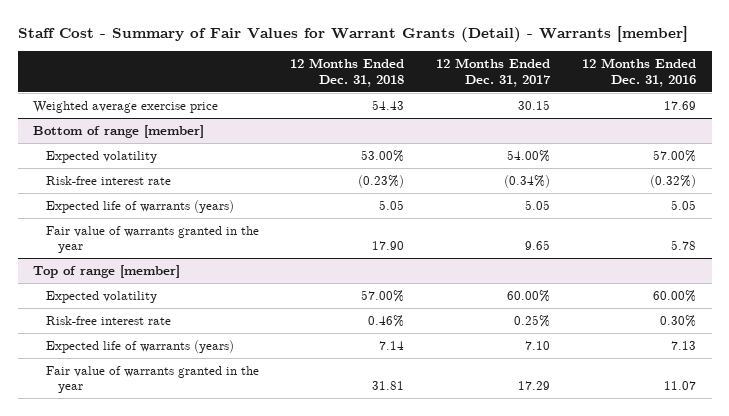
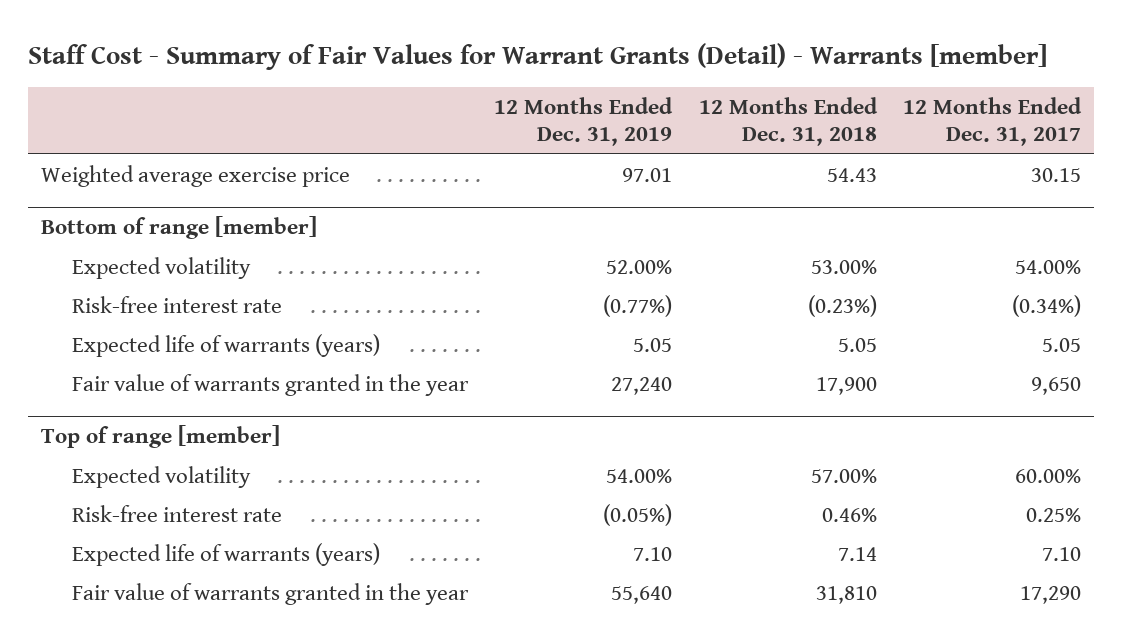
[581,58,696,87] 12 Months Ended Dec. 31, 2016 -> none
none -> [494,96,674,147] 12 Months Ended Dec. 31, 2019
[372,241,405,251] 17.90 -> [815,376,877,395] 17,900
[525,240,551,251] 9.65 -> [1030,376,1081,395] 9,650
[372,381,405,391] 31.81 -> [815,585,877,604] 31,810
[518,381,551,391] 17.29 -> [1019,585,1081,604] 17,290

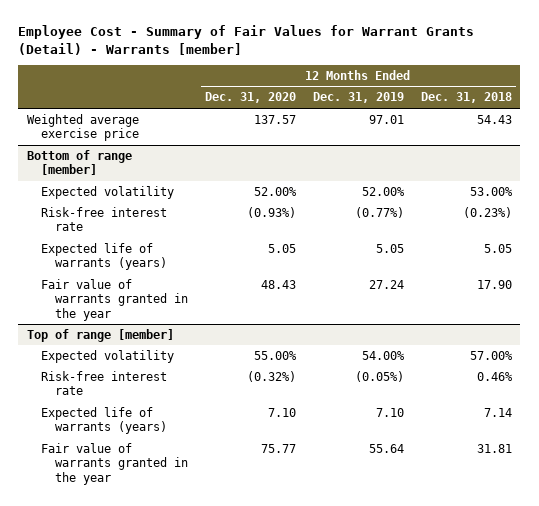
[28,43,1048,71] Staff Cost - Summary of Fair Values for Warrant Grants (Detail) - Warrants [member] -> [18,24,475,55] Employee Cost - Summary of Fair Values for Warrant Grants (Detail) - Warrants [member]
[902,96,1082,147] 12 Months Ended Dec. 31, 2017 -> none
none -> [205,92,297,104] Dec. 31, 2020
[611,376,673,395] 27,240 -> [368,279,404,289] 27.24
[815,376,877,395] 17,900 -> [476,279,512,289] 17.90
[611,585,673,604] 55,640 -> [368,443,404,453] 55.64
[815,585,877,604] 31,810 -> [476,443,512,453] 31.81

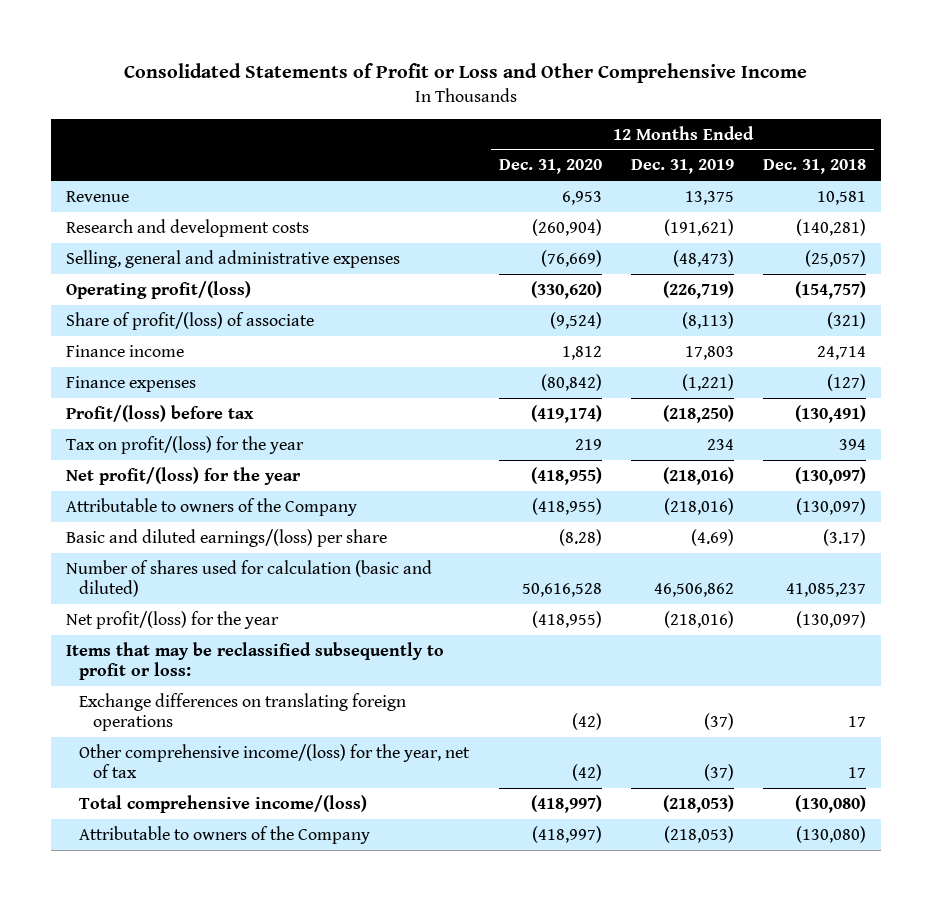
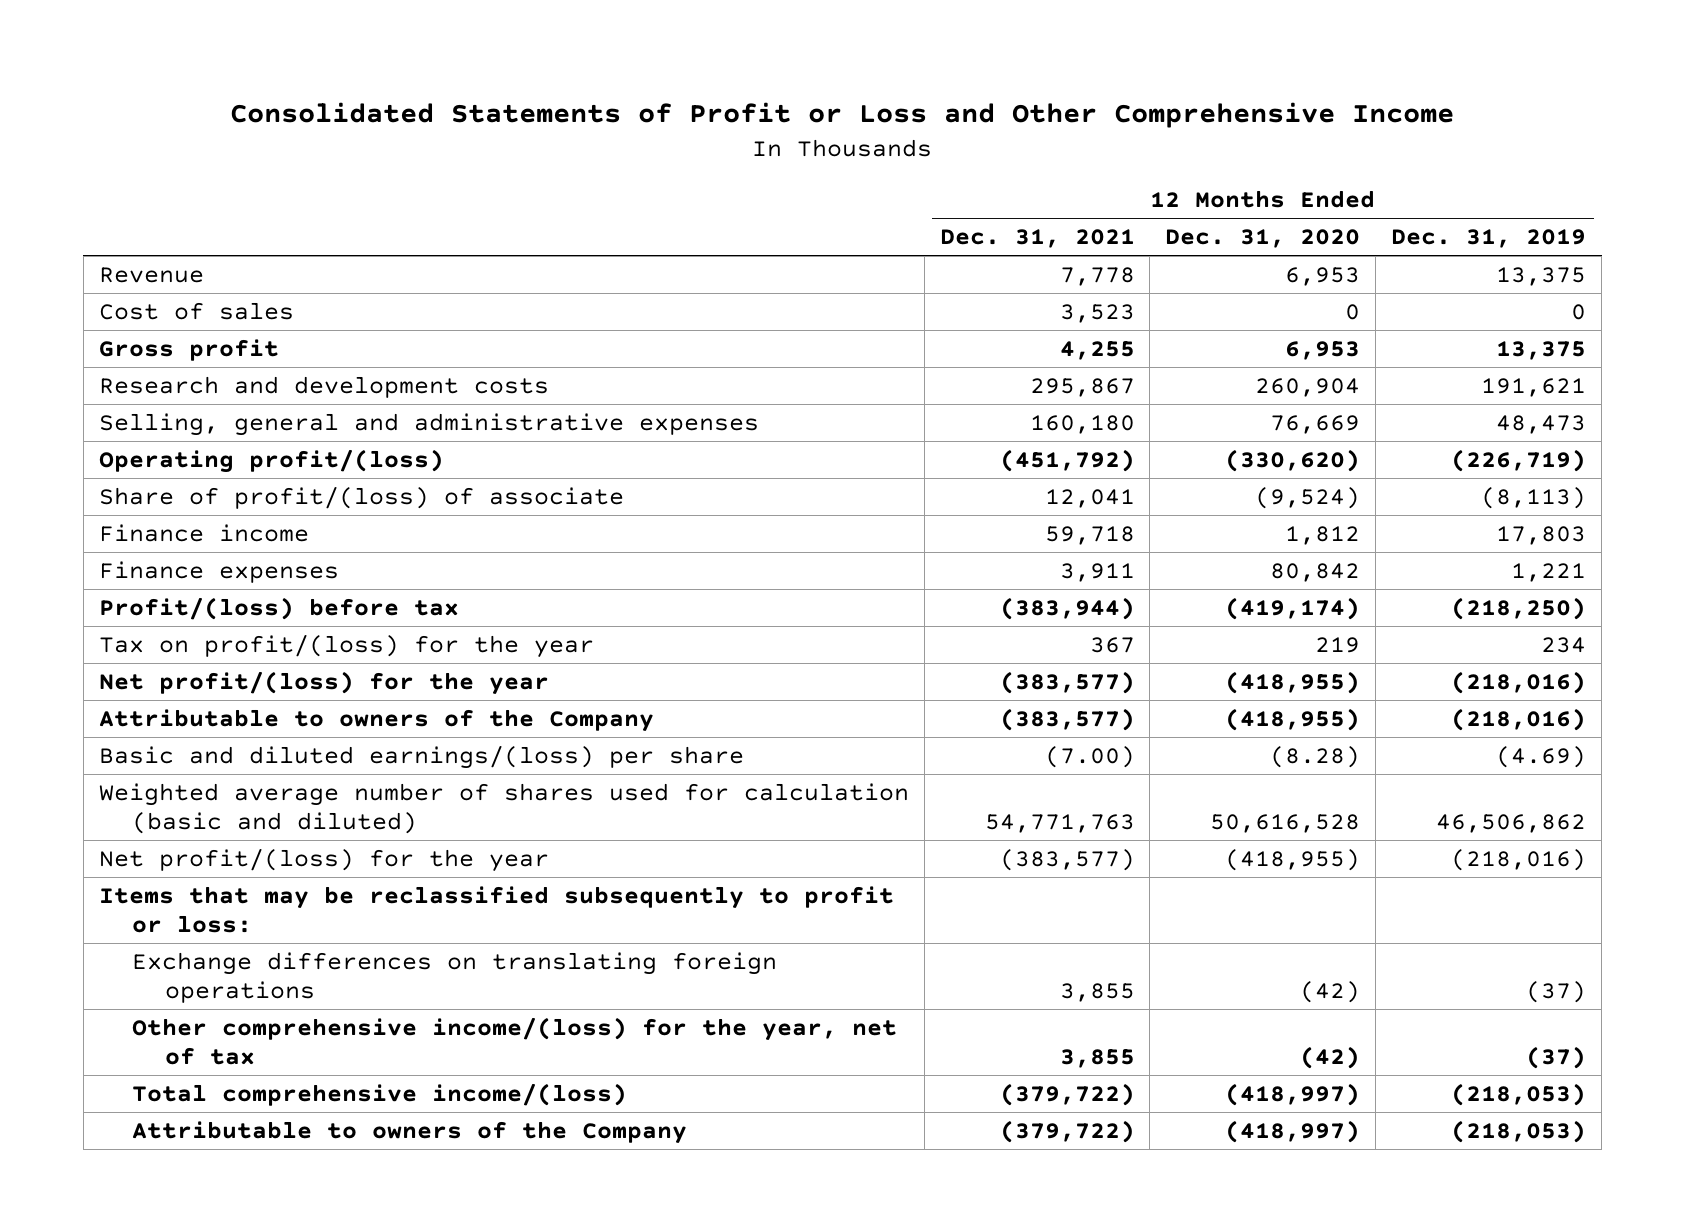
[763,159,867,175] Dec. 31, 2018 -> none
none -> [939,229,1135,249] Dec. 31, 2021
none -> [98,301,294,320] Cost of sales
none -> [98,338,279,361] Gross profit
[531,218,602,236] (260,904) -> [1255,377,1361,397] 260,904
[664,218,735,236] (191,621) -> [1481,377,1587,397] 191,621
[540,249,602,267] (76,669) -> [1270,414,1361,434] 76,669
[673,249,735,267] (48,473) -> [1496,414,1587,434] 48,473
[540,373,602,391] (80,842) -> [1270,562,1361,582] 80,842
[682,373,735,391] (1,221) -> [1511,562,1587,582] 1,221
[65,559,432,598] Number of shares used for calculation (basic and diluted) -> [98,782,909,835] Weighted average number of shares used for calculation (basic and diluted)

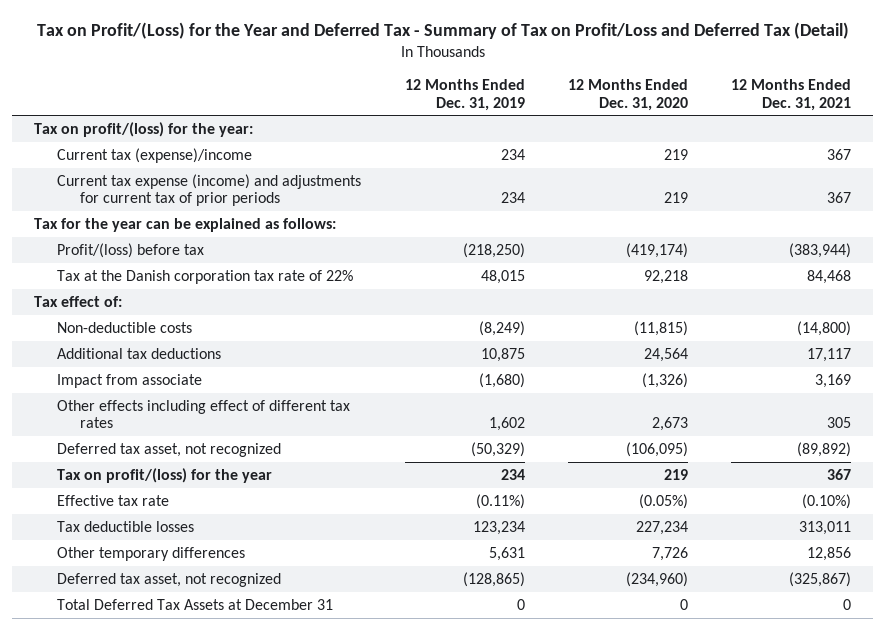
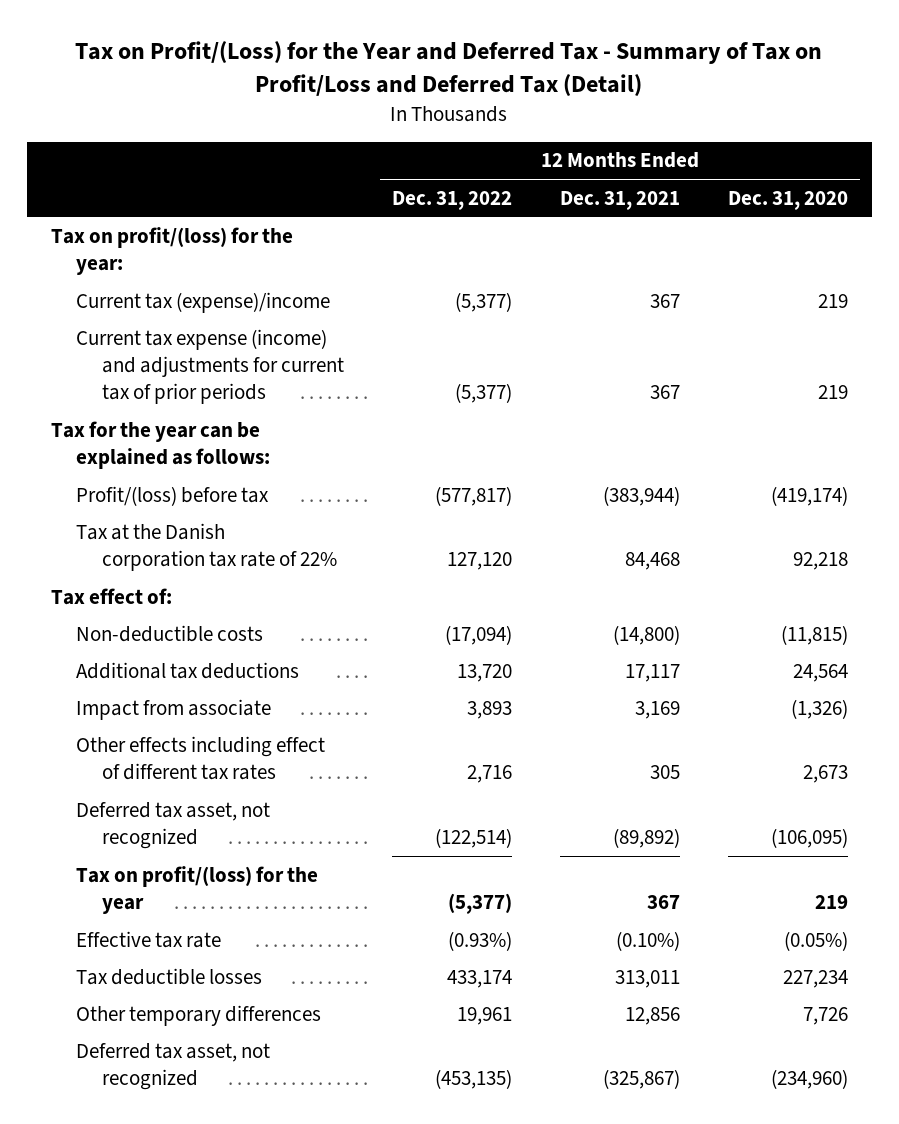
[404,78,525,111] 12 Months Ended Dec. 31, 2019 -> none
none -> [391,190,512,210] Dec. 31, 2022
[57,598,334,610] Total Deferred Tax Assets at December 31 -> none

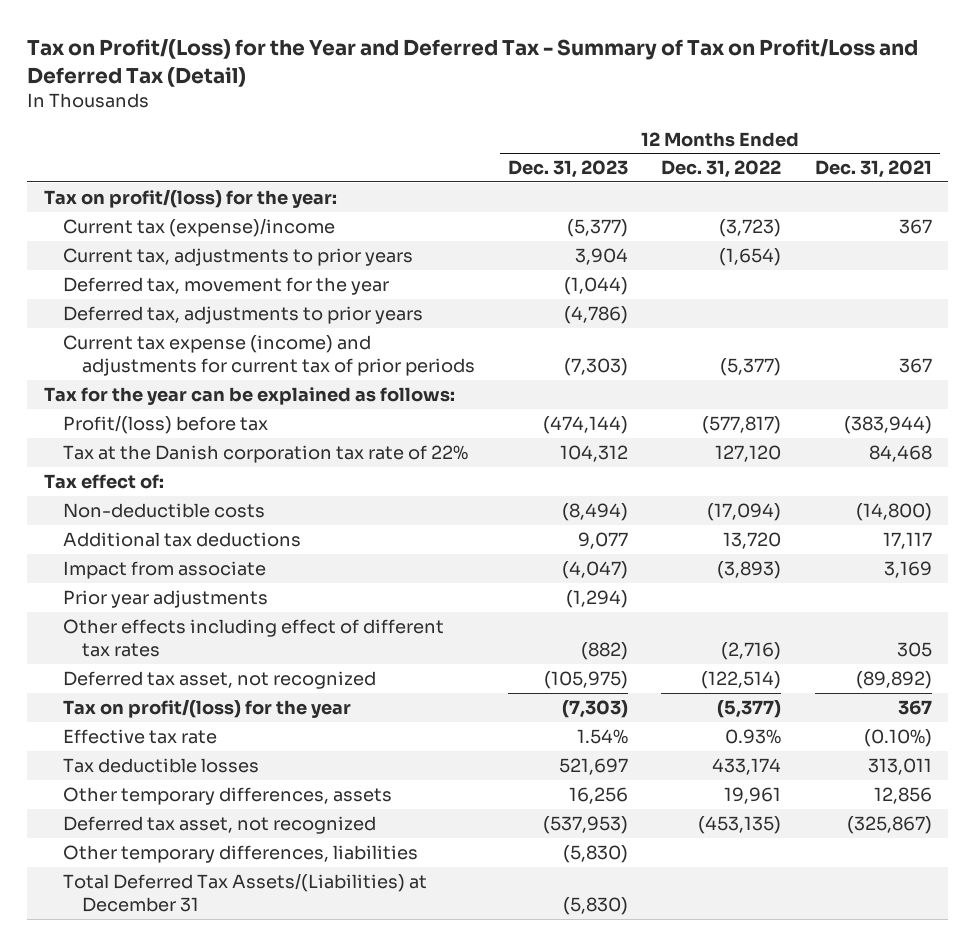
[727,190,848,210] Dec. 31, 2020 -> none
none -> [508,160,629,179] Dec. 31, 2023
[454,291,512,312] (5,377) -> [719,218,782,237] (3,723)
none -> [62,247,413,266] Current tax, adjustments to prior years
none -> [62,276,389,295] Deferred tax, movement for the year
none -> [62,305,423,324] Deferred tax, adjustments to prior years
[466,700,512,719] 3,893 -> [717,560,782,579] (3,893)
none -> [62,589,268,608] Prior year adjustments
[466,764,512,783] 2,716 -> [721,641,782,660] (2,716)
[447,930,512,951] (0.93%) -> [725,728,782,744] 0.93%
[76,1004,322,1026] Other temporary differences -> [62,786,392,805] Other temporary differences, assets
none -> [62,844,418,863] Other temporary differences, liabilities
none -> [62,872,427,912] Total Deferred Tax Assets/(Liabilities) at December 31

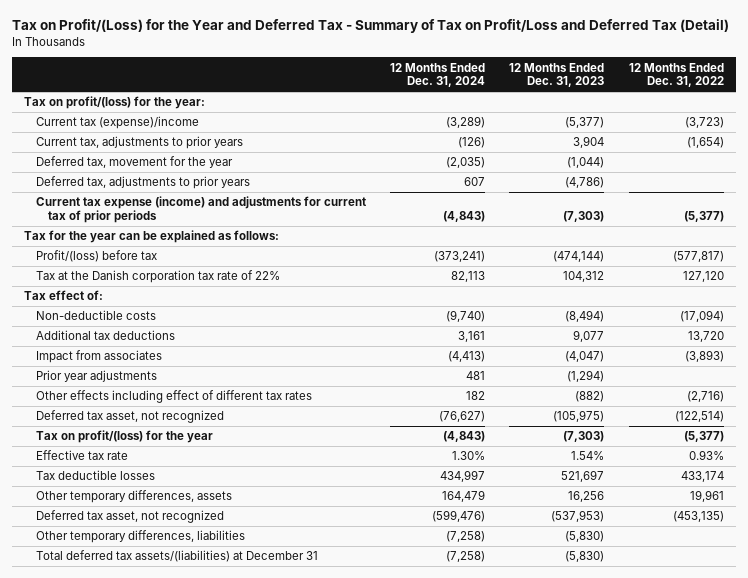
[814,160,932,179] Dec. 31, 2021 -> none
none -> [390,62,486,88] 12 Months Ended Dec. 31, 2024
[62,560,266,579] Impact from associate -> [36,350,163,364] Impact from associates
[62,872,427,912] Total Deferred Tax Assets/(Liabilities) at December 31 -> [36,550,319,563] Total deferred tax assets/(liabilities) at December 31

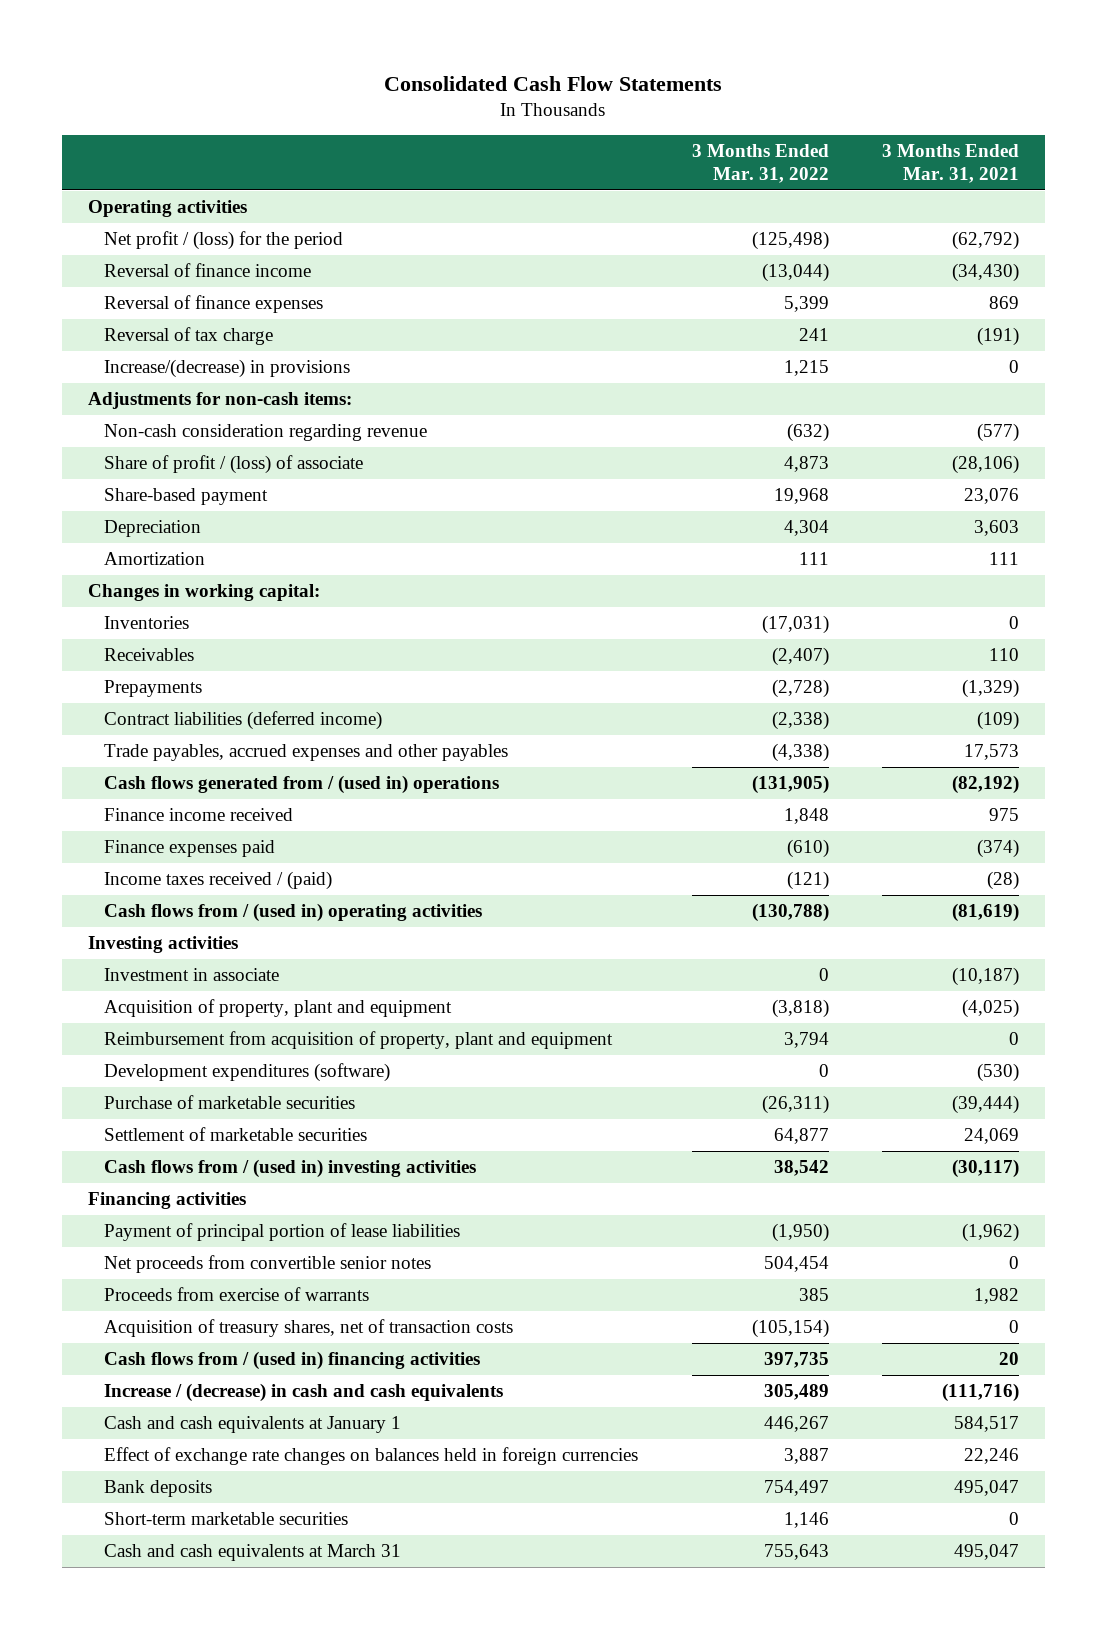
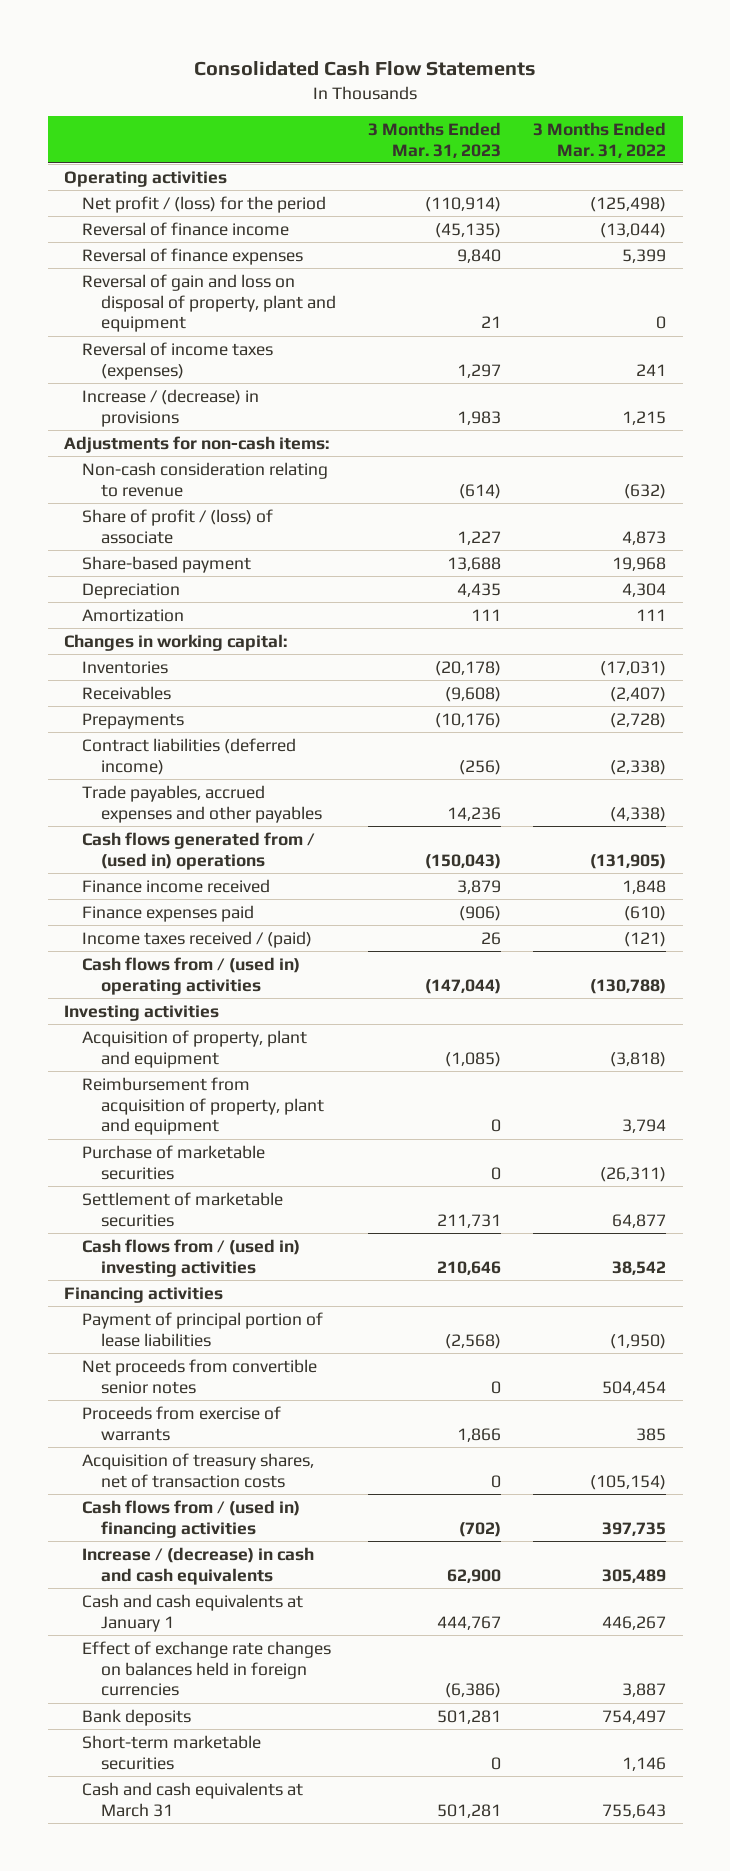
[881,144,1019,183] 3 Months Ended Mar. 31, 2021 -> none
none -> [368,121,502,158] 3 Months Ended Mar. 31, 2023
none -> [82,273,337,333] Reversal of gain and loss on disposal of property, plant and equipment
[104,327,274,346] Reversal of tax charge -> [82,341,274,380] Reversal of income taxes (expenses)
[104,359,351,379] Increase/(decrease) in provisions -> [82,388,260,427] Increase / (decrease) in provisions
[104,424,428,442] Non-cash consideration regarding revenue -> [82,461,329,497] Non-cash consideration relating to revenue
[104,968,280,982] Investment in associate -> none
[104,1063,391,1083] Development expenditures (software) -> none

